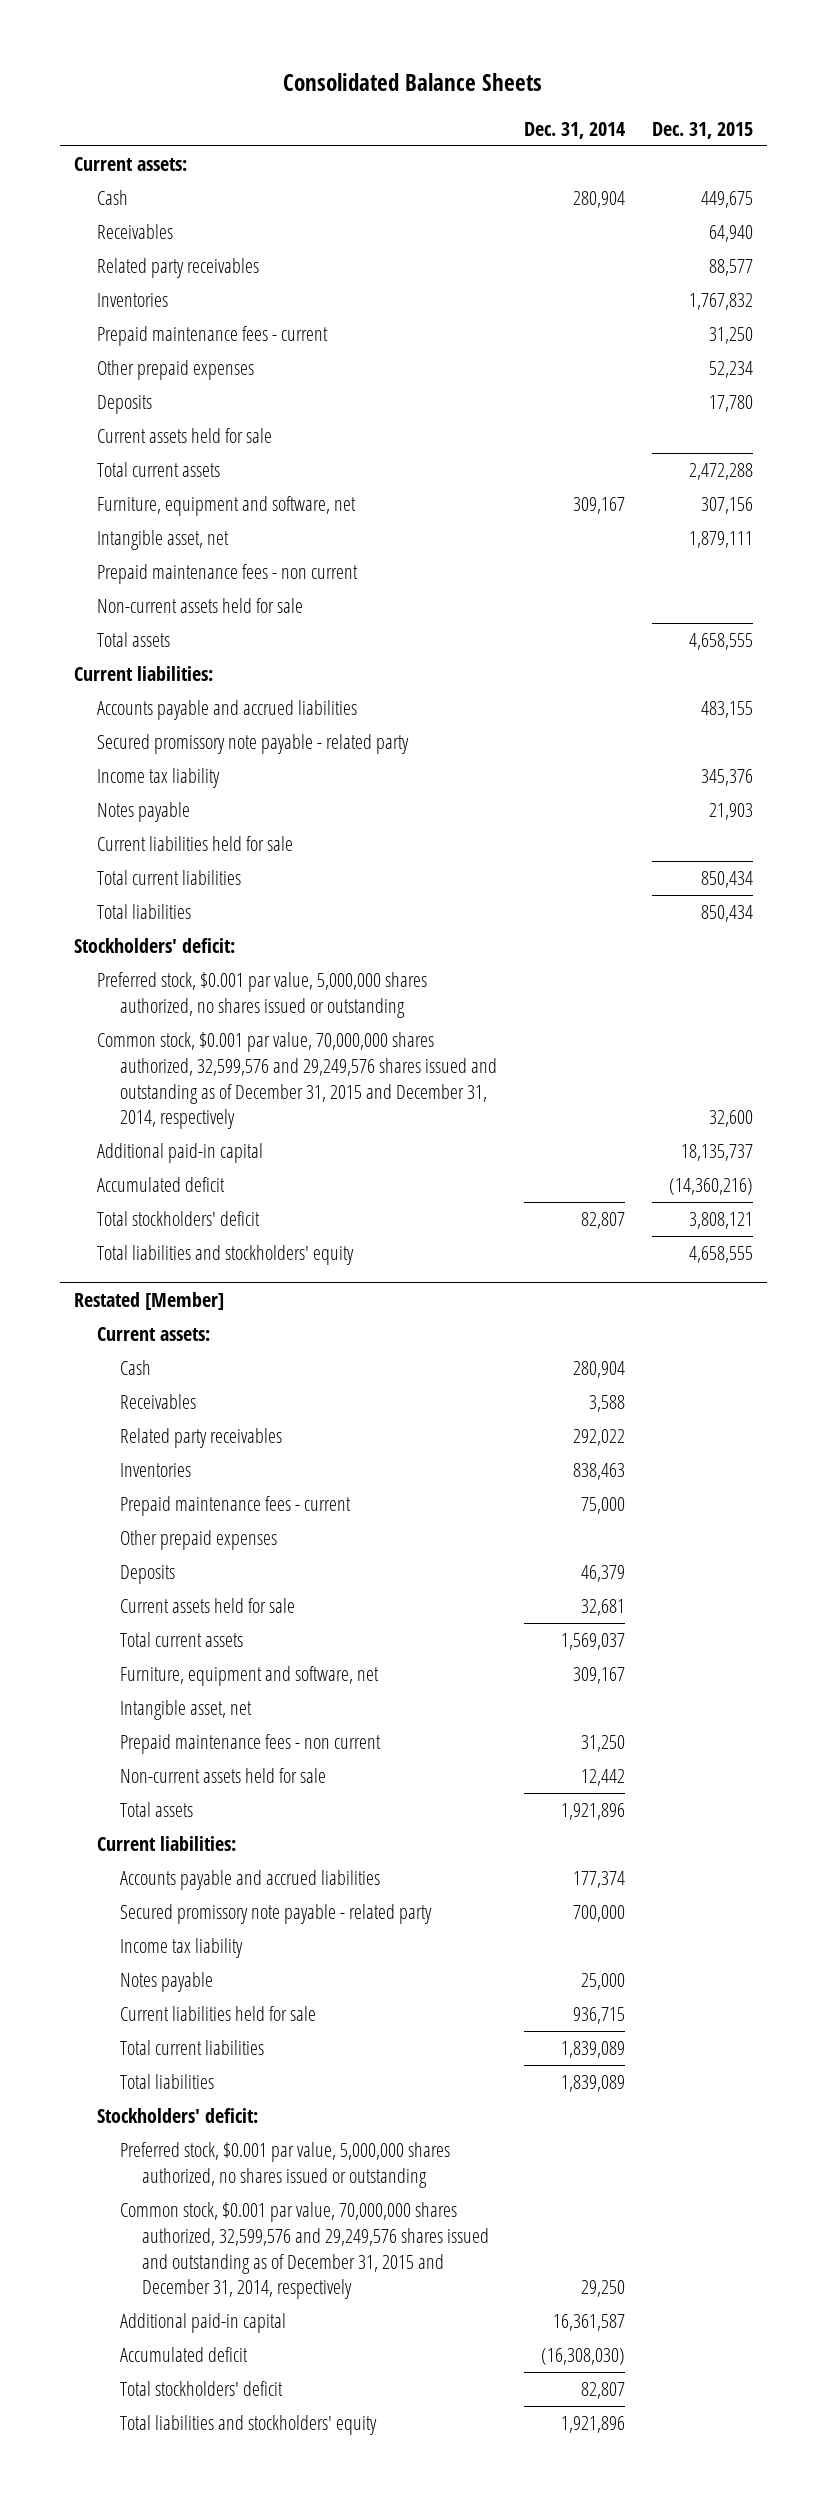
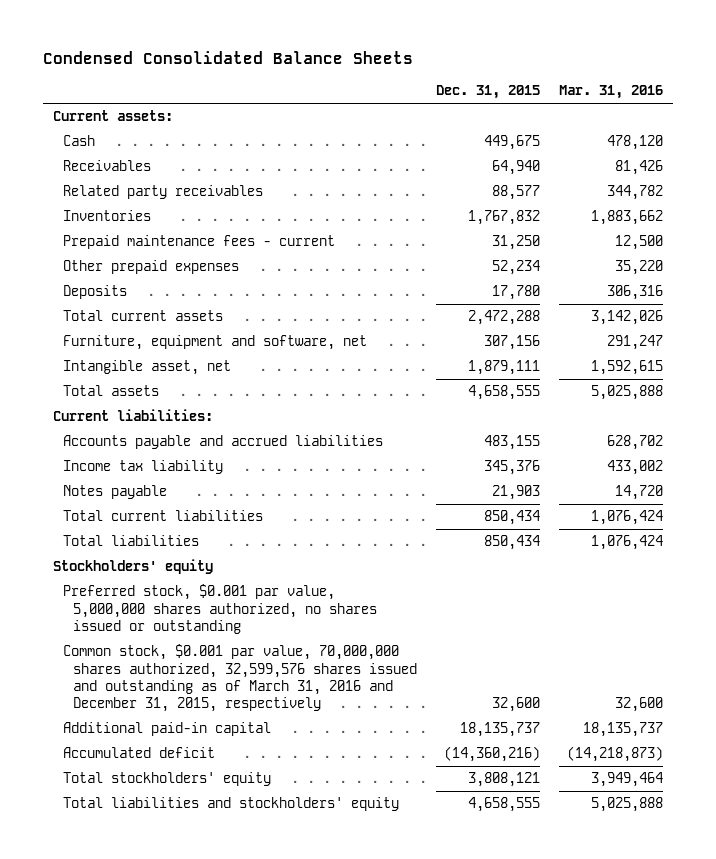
[283,73,543,92] Consolidated Balance Sheets -> [43,51,414,65] Condensed Consolidated Balance Sheets
[523,121,625,139] Dec. 31, 2014 -> none
none -> [559,85,664,100] Mar. 31, 2016
[96,428,272,444] Current assets held for sale -> none
[96,564,358,585] Prepaid maintenance fees - non current -> none
[96,598,303,614] Non-current assets held for sale -> none
[96,734,409,755] Secured promissory note payable - related party -> none
[96,836,293,852] Current liabilities held for sale -> none
[73,938,235,954] Stockholders' deficit: -> [52,559,213,575] Stockholders' equity
[96,1032,497,1130] Common stock, $0.001 par value, 70,000,000 shares authorized, 32,599,576 and 29,249,576 shares issued and outstanding as of December 31, 2015 and December 31, 2014, respectively -> [62,644,418,712] Common stock, $0.001 par value, 70,000,000 shares authorized, 32,599,576 shares issued and outstanding as of March 31, 2016 and December 31, 2015, respectively
[96,1211,260,1227] Total stockholders' deficit -> [62,772,271,787] Total stockholders' equity
[73,1292,224,1311] Restated [Member] -> none
[96,1327,210,1342] Current assets: -> none
[119,1360,151,1376] Cash -> none
[119,1394,196,1410] Receivables -> none
[119,1428,282,1449] Related party receivables -> none
[119,1463,191,1478] Inventories -> none
[119,1496,351,1517] Prepaid maintenance fees - current -> none
[119,1530,277,1551] Other prepaid expenses -> none
[119,1565,175,1585] Deposits -> none
[119,1598,295,1614] Current assets held for sale -> none
[119,1632,243,1648] Total current assets -> none
[119,1666,379,1687] Furniture, equipment and software, net -> none
[119,1700,252,1721] Intangible asset, net -> none
[119,1734,381,1755] Prepaid maintenance fees - non current -> none
[119,1768,326,1784] Non-current assets held for sale -> none
[119,1802,193,1818] Total assets -> none
[96,1836,236,1852] Current liabilities: -> none
[119,1870,380,1891] Accounts payable and accrued liabilities -> none
[119,1904,432,1925] Secured promissory note payable - related party -> none
[119,1938,243,1959] Income tax liability -> none
[119,1972,213,1993] Notes payable -> none
[119,2006,316,2022] Current liabilities held for sale -> none
[119,2040,264,2056] Total current liabilities -> none
[119,2074,214,2090] Total liabilities -> none
[96,2108,258,2124] Stockholders' deficit: -> none
[119,2142,450,2188] Preferred stock, $0.001 par value, 5,000,000 shares authorized, no shares issued or outstanding -> none
[119,2202,490,2300] Common stock, $0.001 par value, 70,000,000 shares authorized, 32,599,576 and 29,249,576 shares issued and outstanding as of December 31, 2015 and December 31, 2014, respectively -> none
[119,2313,286,2334] Additional paid-in capital -> none
[119,2347,248,2363] Accumulated deficit -> none
[119,2381,283,2397] Total stockholders' deficit -> none
[119,2415,377,2436] Total liabilities and stockholders' equity -> none

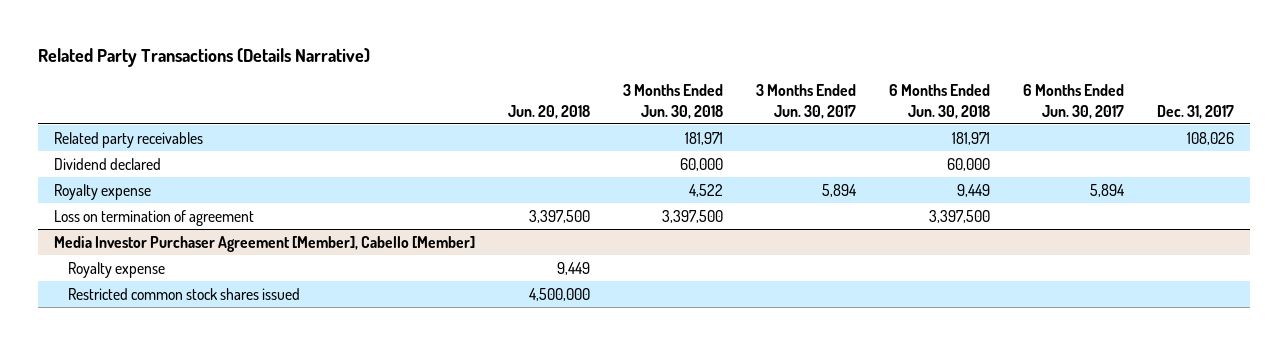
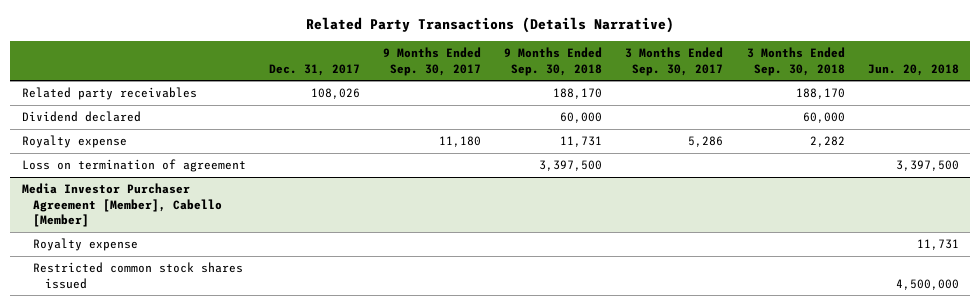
[623,84,724,119] 3 Months Ended Jun. 30, 2018 -> none
[756,84,857,119] 3 Months Ended Jun. 30, 2017 -> none
[889,84,991,119] 6 Months Ended Jun. 30, 2018 -> none
[1023,84,1125,119] 6 Months Ended Jun. 30, 2017 -> none
none -> [382,47,481,76] 9 Months Ended Sep. 30, 2017
none -> [504,47,603,76] 9 Months Ended Sep. 30, 2018
none -> [625,47,724,76] 3 Months Ended Sep. 30, 2017
none -> [746,47,845,76] 3 Months Ended Sep. 30, 2018
[557,261,591,275] 9,449 -> [916,239,959,251] 11,731

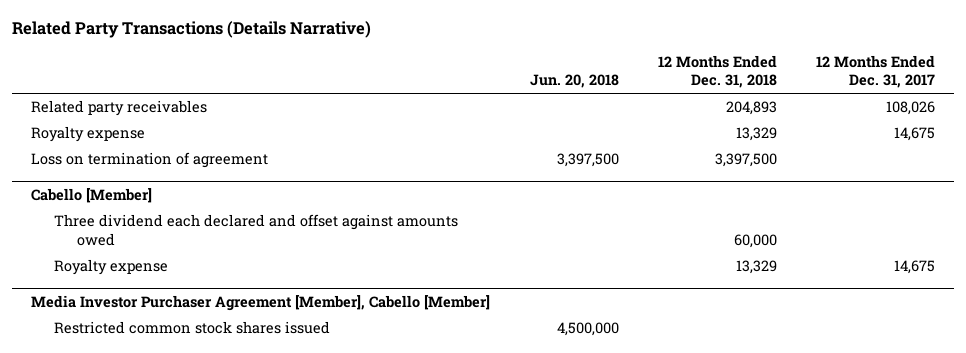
[268,63,360,76] Dec. 31, 2017 -> none
[382,47,481,76] 9 Months Ended Sep. 30, 2017 -> none
[504,47,603,76] 9 Months Ended Sep. 30, 2018 -> none
[625,47,724,76] 3 Months Ended Sep. 30, 2017 -> none
[746,47,845,76] 3 Months Ended Sep. 30, 2018 -> none
none -> [657,54,777,89] 12 Months Ended Dec. 31, 2018
none -> [815,54,935,89] 12 Months Ended Dec. 31, 2017
[21,111,141,123] Dividend declared -> none
none -> [31,187,153,203] Cabello [Member]
none -> [54,214,459,246] Three dividend each declared and offset against amounts owed
none -> [54,259,169,276] Royalty expense
[33,238,139,252] Royalty expense -> none

